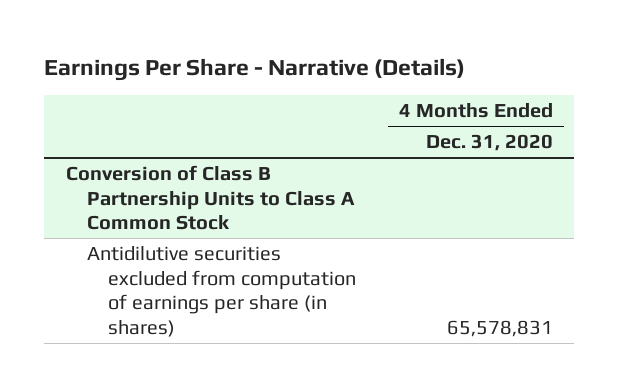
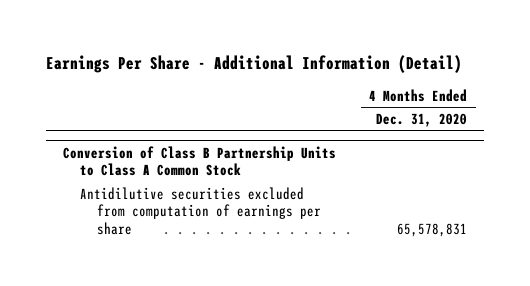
[44,58,466,82] Earnings Per Share - Narrative (Details) -> [46,54,463,73] Earnings Per Share - Additional Information (Detail)
[86,245,357,337] Antidilutive securities excluded from computation of earnings per share (in shares) -> [79,186,322,235] Antidilutive securities excluded from computation of earnings per share

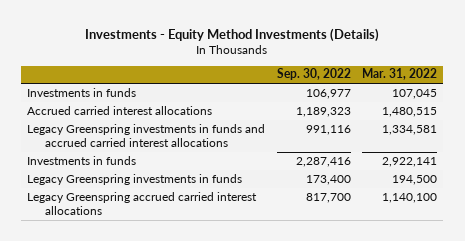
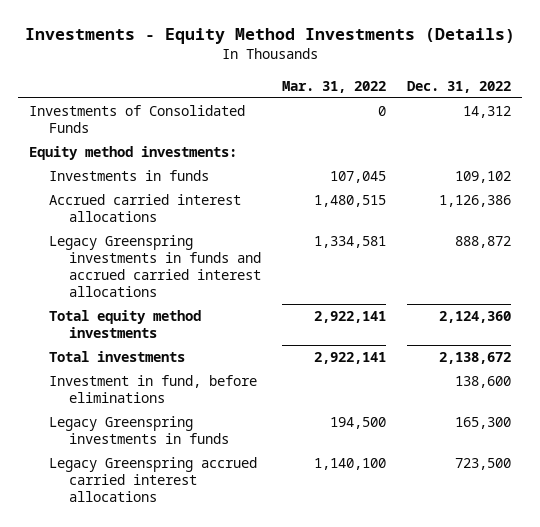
[276,68,351,81] Sep. 30, 2022 -> none
none -> [407,80,512,93] Dec. 31, 2022
none -> [28,105,245,134] Investments of Consolidated Funds
none -> [28,146,237,161] Equity method investments:
[27,155,137,165] Investments in funds -> [48,310,201,339] Total equity method investments
none -> [48,351,185,363] Total investments
none -> [48,375,257,404] Investment in fund, before eliminations

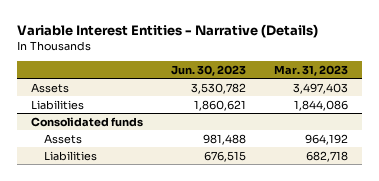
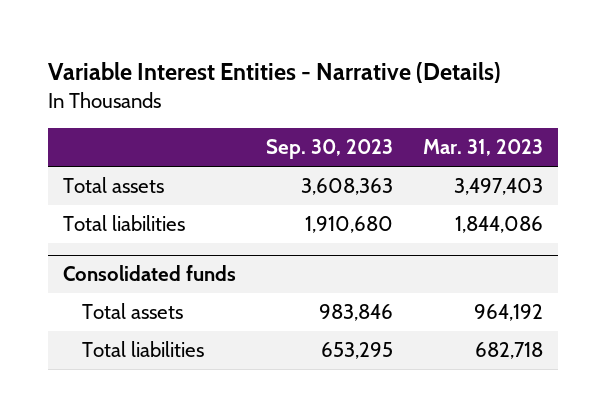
[171,64,247,76] Jun. 30, 2023 -> none
none -> [266,139,394,160] Sep. 30, 2023
[31,82,70,93] Assets -> [63,177,165,194] Total assets
[31,99,85,110] Liabilities -> [63,215,186,232] Total liabilities
[43,133,82,144] Assets -> [82,303,184,320] Total assets
[43,150,97,161] Liabilities -> [82,341,205,358] Total liabilities

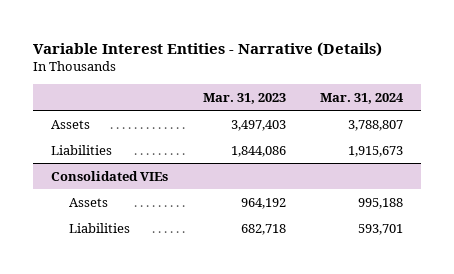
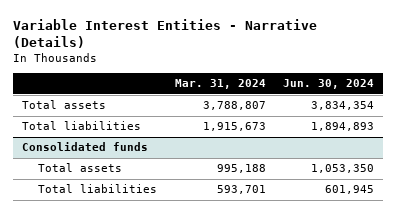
[202,93,286,105] Mar. 31, 2023 -> none
none -> [283,79,375,90] Jun. 30, 2024
[50,119,90,129] Assets -> [21,100,106,110] Total assets
[50,144,112,155] Liabilities -> [21,121,141,131] Total liabilities
[50,170,168,181] Consolidated VIEs -> [21,142,148,152] Consolidated funds
[69,197,109,207] Assets -> [38,163,123,173] Total assets
[69,222,131,233] Liabilities -> [38,184,158,194] Total liabilities

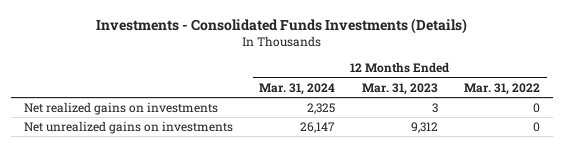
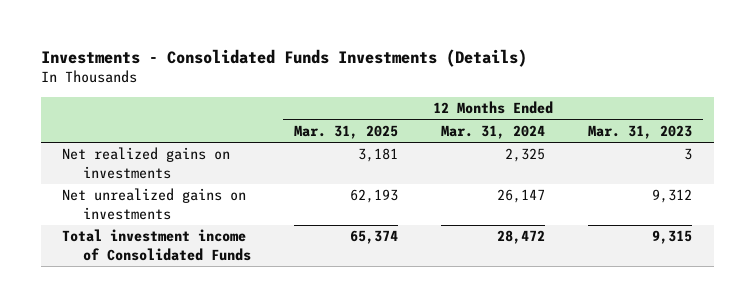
[464,82,541,95] Mar. 31, 2022 -> none
none -> [294,124,399,139] Mar. 31, 2025
none -> [62,229,252,261] Total investment income of Consolidated Funds

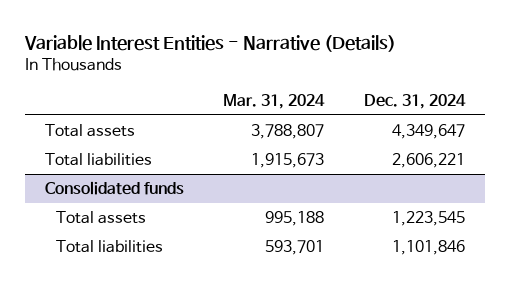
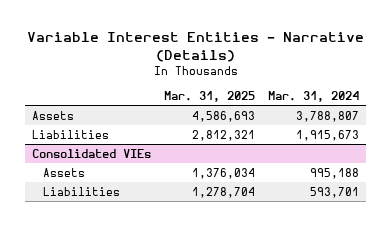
[363,93,466,109] Dec. 31, 2024 -> none
none -> [164,90,256,102] Mar. 31, 2025
[44,124,135,138] Total assets -> [31,110,74,120] Assets
[44,153,152,167] Total liabilities -> [31,129,109,139] Liabilities
[44,181,184,196] Consolidated funds -> [31,148,151,158] Consolidated VIEs
[55,211,146,225] Total assets -> [43,167,86,177] Assets
[55,240,163,254] Total liabilities -> [43,186,121,196] Liabilities

